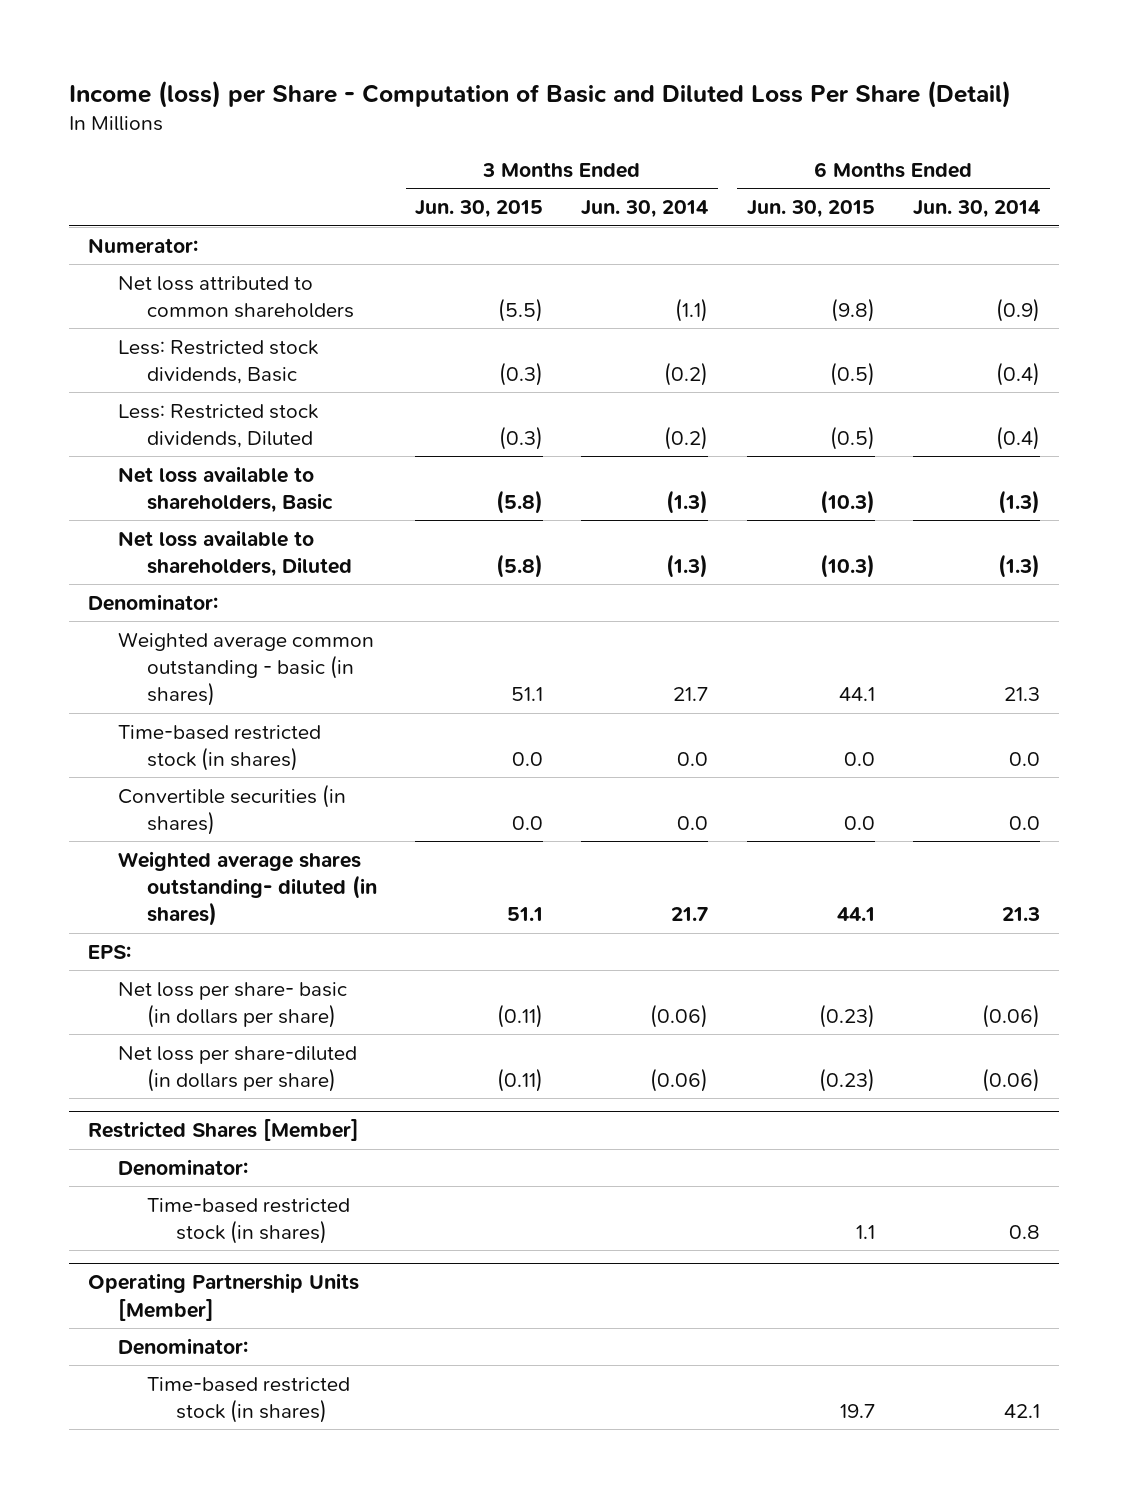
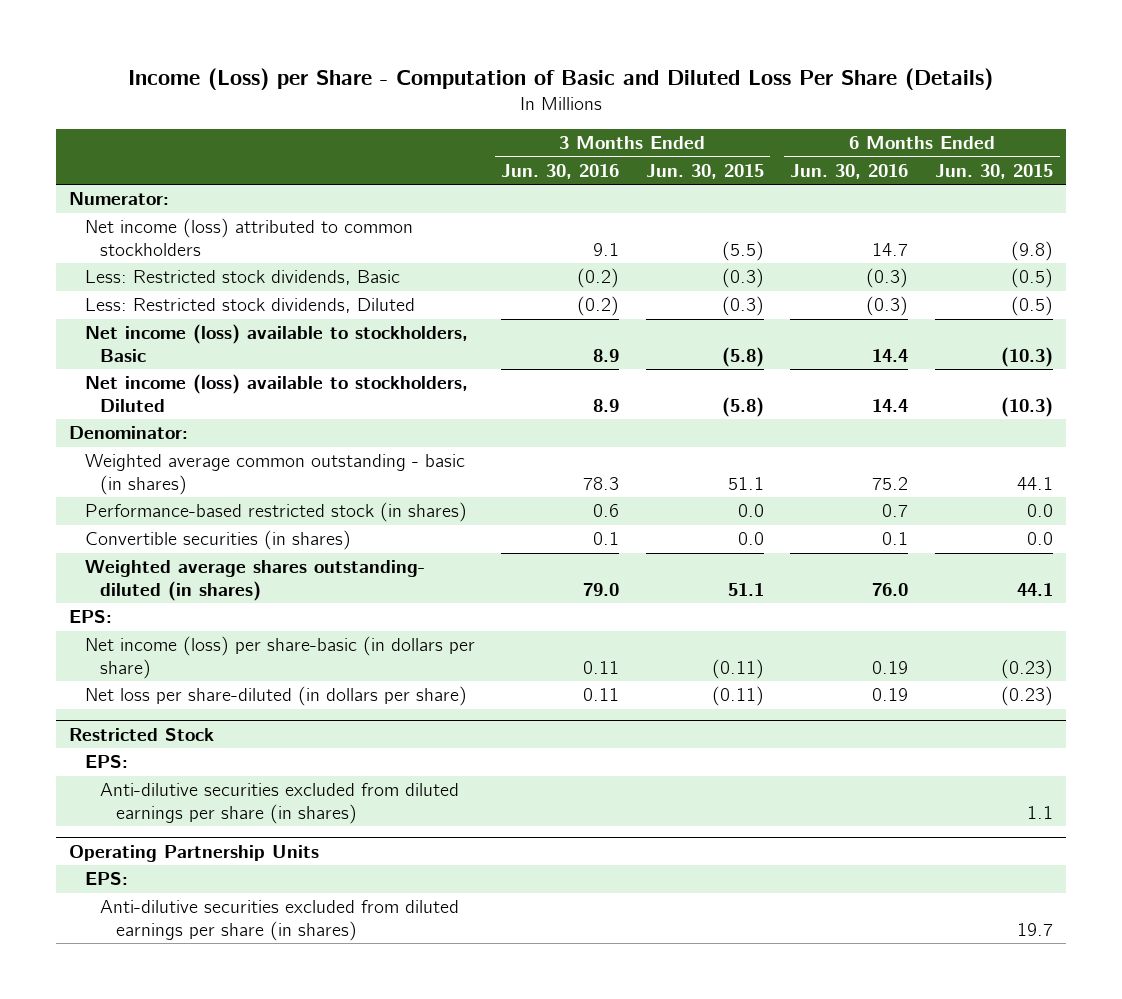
[69,79,1012,108] Income (loss) per Share - Computation of Basic and Diluted Loss Per Share (Detail) -> [128,67,994,90] Income (Loss) per Share - Computation of Basic and Diluted Loss Per Share (Details)
[581,200,709,219] Jun. 30, 2014 -> none
[913,200,1041,219] Jun. 30, 2014 -> none
none -> [501,163,620,179] Jun. 30, 2016
none -> [790,163,909,179] Jun. 30, 2016
[117,275,354,318] Net loss attributed to common shareholders -> [84,218,413,257] Net income (loss) attributed to common stockholders
[117,465,333,513] Net loss available to shareholders, Basic -> [84,324,468,363] Net income (loss) available to stockholders, Basic
[117,529,352,577] Net loss available to shareholders, Diluted -> [84,374,468,413] Net income (loss) available to stockholders, Diluted
[117,724,321,771] Time-based restricted stock (in shares) -> [84,502,467,523] Performance-based restricted stock (in shares)
[117,981,347,1028] Net loss per share- basic (in dollars per share) -> [84,636,475,680] Net income (loss) per share-basic (in dollars per share)
[117,1158,248,1176] Denominator: -> none
[146,1197,350,1244] Time-based restricted stock (in shares) -> none
[117,1337,248,1355] Denominator: -> none
[88,1119,360,1142] Restricted Shares [Member] -> [69,727,215,741] Restricted Stock
none -> [84,755,128,769] EPS:
none -> [100,783,460,825] Anti-dilutive securities excluded from diluted earnings per share (in shares)
[88,1273,360,1321] Operating Partnership Units [Member] -> [69,844,320,862] Operating Partnership Units
none -> [84,872,128,886] EPS:
[146,1376,350,1423] Time-based restricted stock (in shares) -> [100,900,460,942] Anti-dilutive securities excluded from diluted earnings per share (in shares)

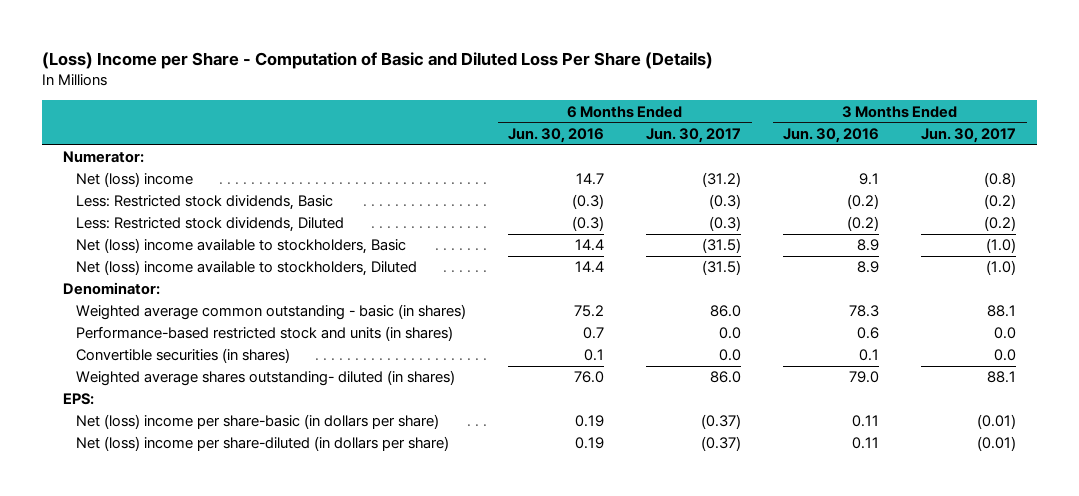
[128,67,994,90] Income (Loss) per Share - Computation of Basic and Diluted Loss Per Share (Details) -> [41,51,713,69] (Loss) Income per Share - Computation of Basic and Diluted Loss Per Share (Details)
[645,163,764,179] Jun. 30, 2015 -> none
[934,163,1053,179] Jun. 30, 2015 -> none
none -> [646,127,742,143] Jun. 30, 2017
none -> [921,127,1017,143] Jun. 30, 2017
[84,218,413,257] Net income (loss) attributed to common stockholders -> [76,172,194,188] Net (loss) income
[84,324,468,363] Net income (loss) available to stockholders, Basic -> [76,238,407,255] Net (loss) income available to stockholders, Basic
[84,374,468,413] Net income (loss) available to stockholders, Diluted -> [76,260,418,277] Net (loss) income available to stockholders, Diluted
[84,502,467,523] Performance-based restricted stock (in shares) -> [76,326,454,342] Performance-based restricted stock and units (in shares)
[69,727,215,741] Restricted Stock -> none
[84,755,128,769] EPS: -> none
[100,783,460,825] Anti-dilutive securities excluded from diluted earnings per share (in shares) -> none
[69,844,320,862] Operating Partnership Units -> none
[84,872,128,886] EPS: -> none
[100,900,460,942] Anti-dilutive securities excluded from diluted earnings per share (in shares) -> none
[84,636,475,680] Net income (loss) per share-basic (in dollars per share) -> [76,414,440,430] Net (loss) income per share-basic (in dollars per share)
[84,686,467,707] Net loss per share-diluted (in dollars per share) -> [76,436,450,452] Net (loss) income per share-diluted (in dollars per share)

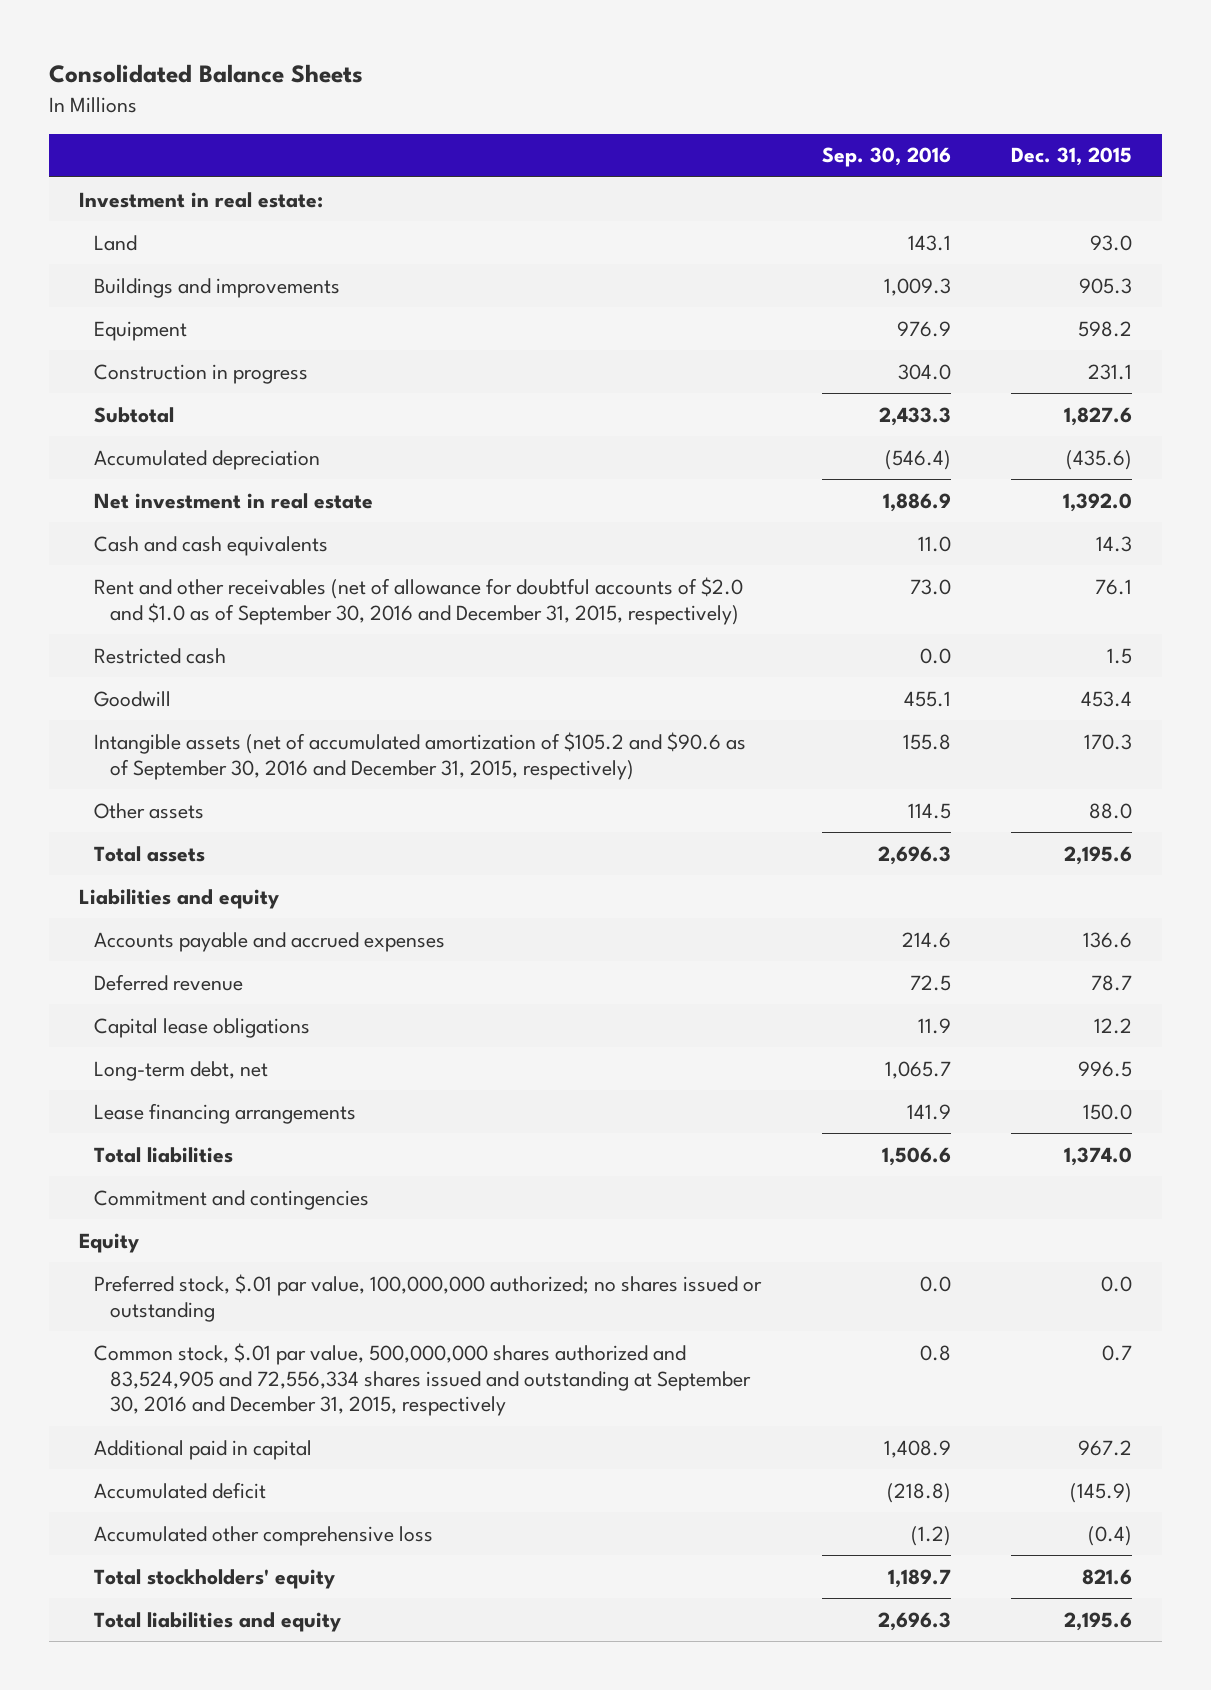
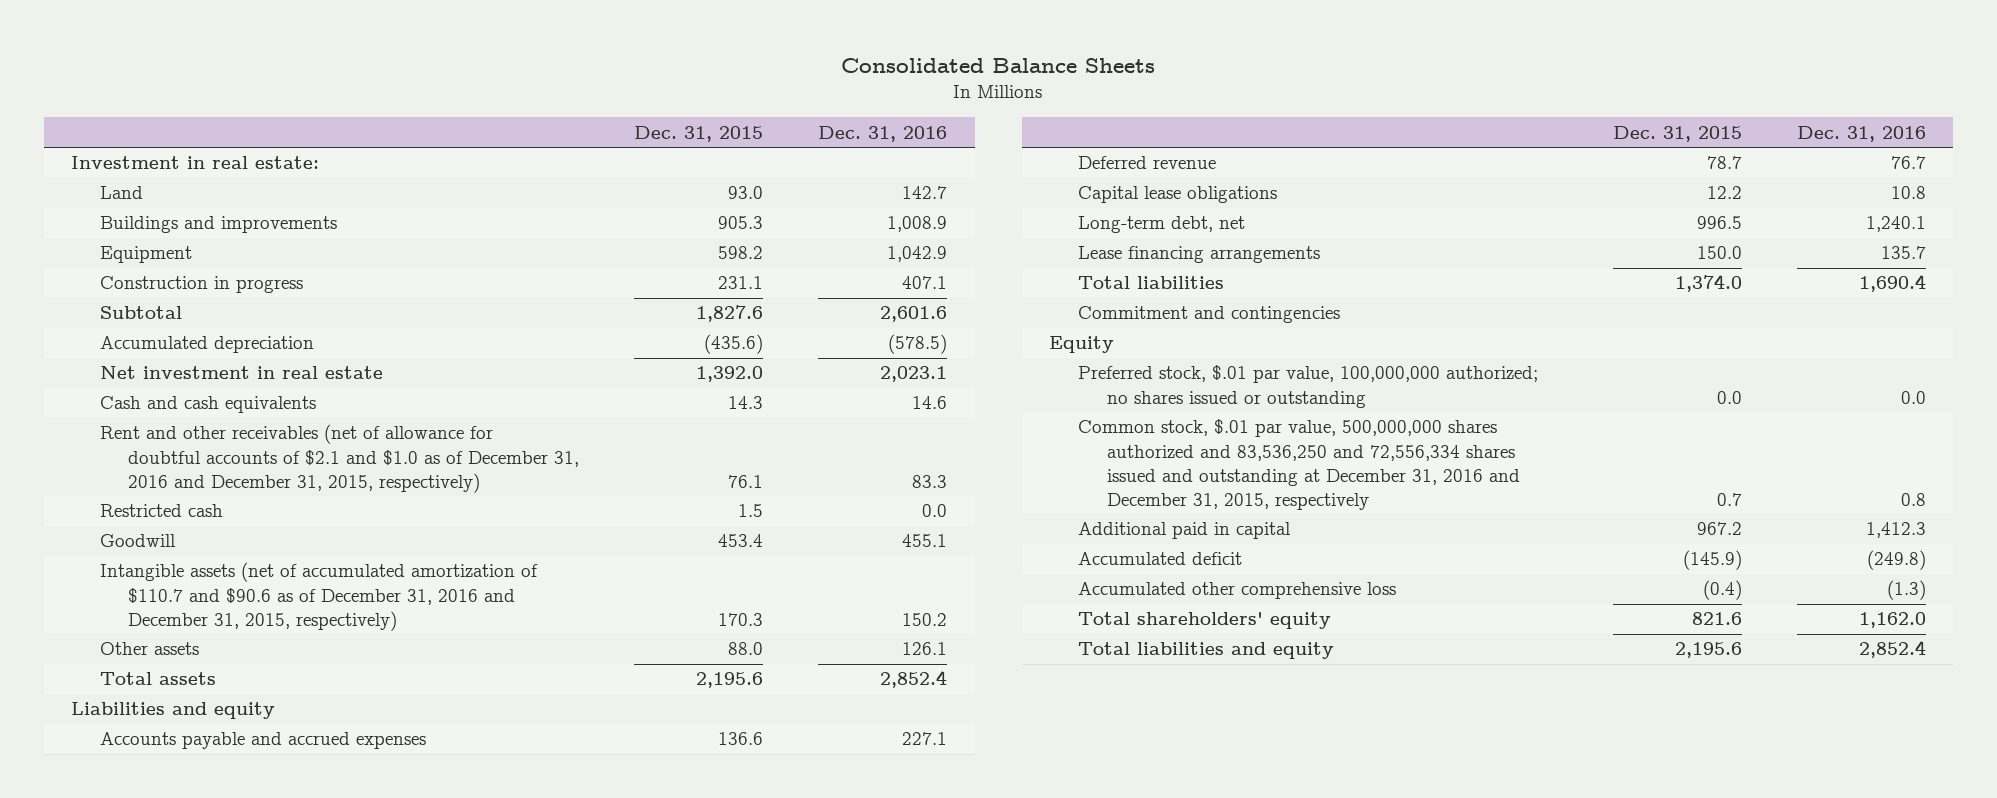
[821,147,951,168] Sep. 30, 2016 -> none
none -> [818,125,948,142] Dec. 31, 2016
[94,576,744,625] Rent and other receivables (net of allowance for doubtful accounts of $2.0 and $1.0 as of September 30, 2016 and December 31, 2015, respectively) -> [99,424,580,493] Rent and other receivables (net of allowance for doubtful accounts of $2.1 and $1.0 as of December 31, 2016 and December 31, 2015, respectively)
[94,731,747,780] Intangible assets (net of accumulated amortization of $105.2 and $90.6 as of September 30, 2016 and December 31, 2015, respectively) -> [99,562,538,631] Intangible assets (net of accumulated amortization of $110.7 and $90.6 as of December 31, 2016 and December 31, 2015, respectively)
[94,1342,752,1417] Common stock, $.01 par value, 500,000,000 shares authorized and 83,524,905 and 72,556,334 shares issued and outstanding at September 30, 2016 and December 31, 2015, respectively -> [1078,419,1520,510] Common stock, $.01 par value, 500,000,000 shares authorized and 83,536,250 and 72,556,334 shares issued and outstanding at December 31, 2016 and December 31, 2015, respectively
[94,1568,336,1589] Total stockholders' equity -> [1078,612,1332,630] Total shareholders' equity

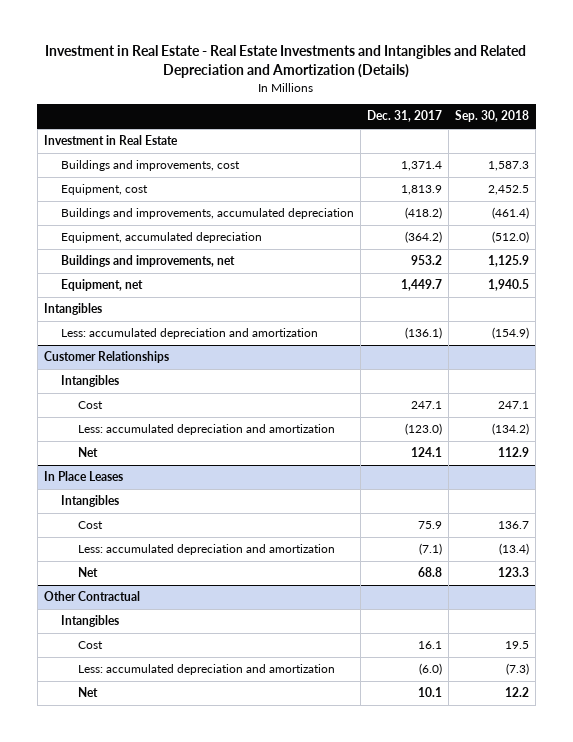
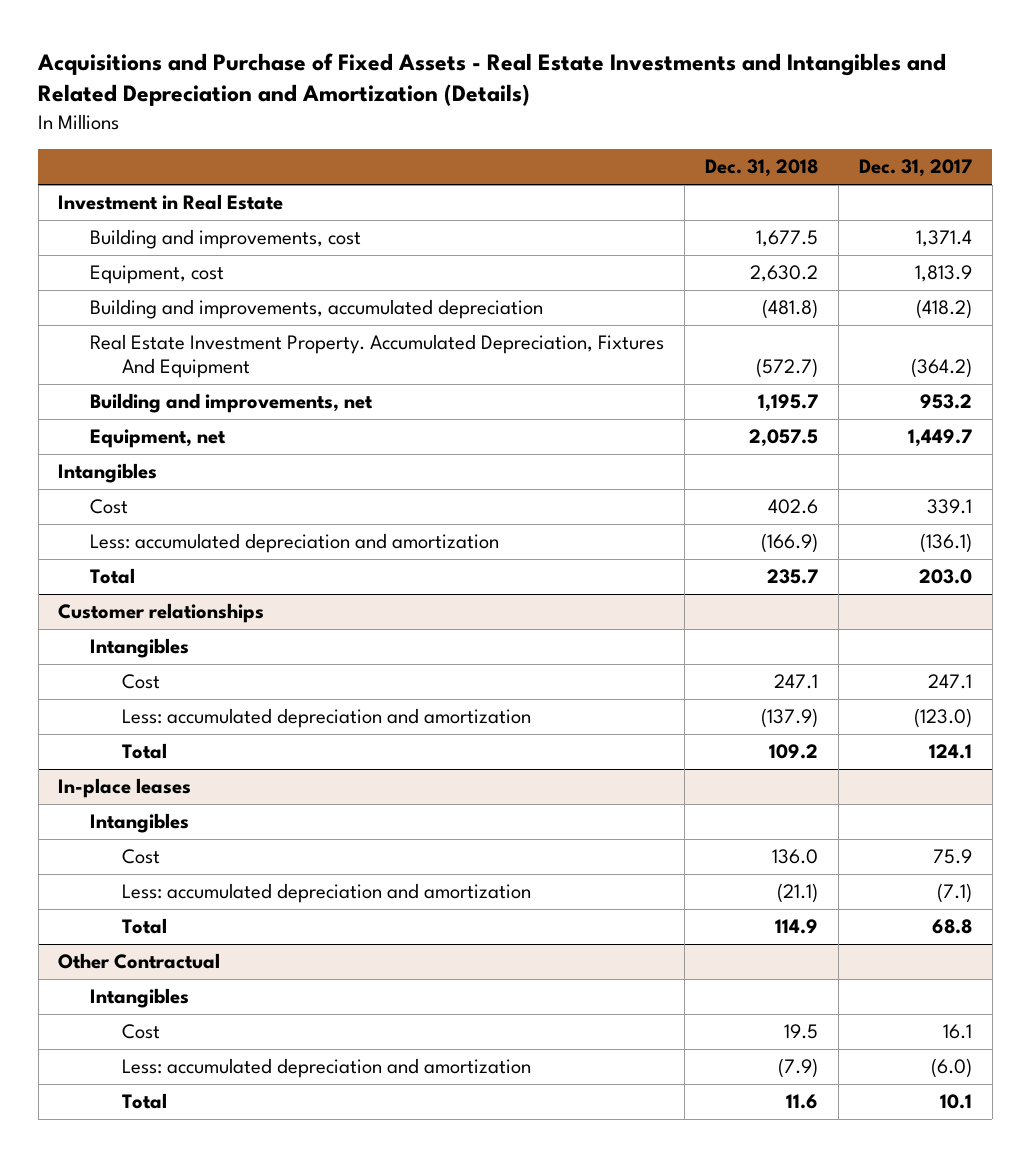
[45,45,527,79] Investment in Real Estate - Real Estate Investments and Intangibles and Related Depreciation and Amortization (Details) -> [37,52,947,107] Acquisitions and Purchase of Fixed Assets - Real Estate Investments and Intangibles and Related Depreciation and Amortization (Details)
[454,110,529,123] Sep. 30, 2018 -> none
none -> [704,159,818,178] Dec. 31, 2018
[60,160,240,172] Buildings and improvements, cost -> [90,229,362,250] Building and improvements, cost
[60,208,354,220] Buildings and improvements, accumulated depreciation -> [90,299,544,320] Building and improvements, accumulated depreciation
[60,232,262,244] Equipment, accumulated depreciation -> [90,334,665,379] Real Estate Investment Property. Accumulated Depreciation, Fixtures And Equipment
[60,255,235,268] Buildings and improvements, net -> [90,393,374,414] Building and improvements, net
none -> [90,499,129,515] Cost
none -> [90,568,136,585] Total
[43,351,169,364] Customer Relationships -> [58,603,265,624] Customer relationships
[77,447,98,458] Net -> [121,743,167,760] Total
[43,471,123,482] In Place Leases -> [58,778,192,799] In-place leases
[77,567,98,578] Net -> [121,918,167,935] Total
[77,687,98,698] Net -> [121,1093,167,1110] Total

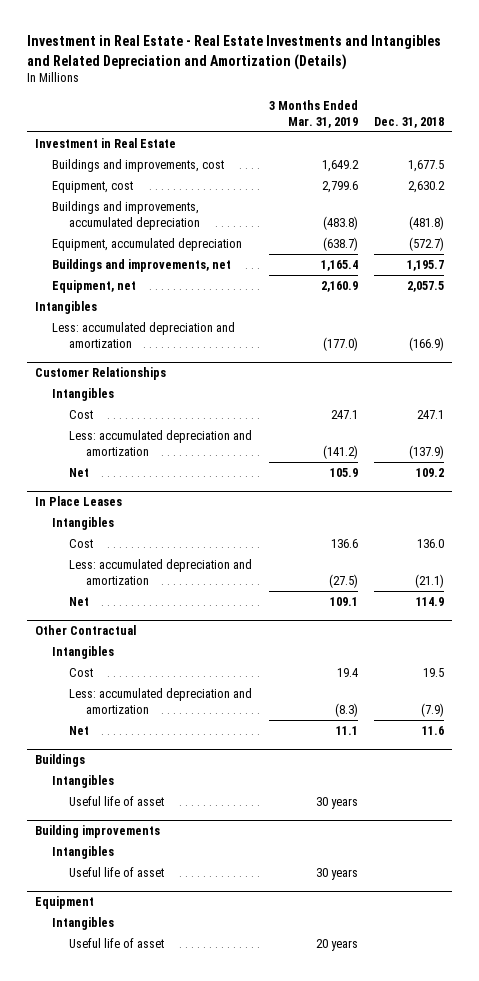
[37,52,947,107] Acquisitions and Purchase of Fixed Assets - Real Estate Investments and Intangibles and Related Depreciation and Amortization (Details) -> [27,35,442,70] Investment in Real Estate - Real Estate Investments and Intangibles and Related Depreciation and Amortization (Details)
[858,159,972,178] Dec. 31, 2017 -> none
none -> [268,99,358,128] 3 Months Ended Mar. 31, 2019
[90,229,362,250] Building and improvements, cost -> [52,158,225,172] Buildings and improvements, cost
[90,299,544,320] Building and improvements, accumulated depreciation -> [52,200,201,230] Buildings and improvements, accumulated depreciation
[90,334,665,379] Real Estate Investment Property. Accumulated Depreciation, Fixtures And Equipment -> [52,237,243,251] Equipment, accumulated depreciation
[90,393,374,414] Building and improvements, net -> [52,258,232,272] Buildings and improvements, net
[90,499,129,515] Cost -> none
[90,568,136,585] Total -> none
[58,603,265,624] Customer relationships -> [35,366,167,380] Customer Relationships
[121,743,167,760] Total -> [69,467,90,477] Net
[58,778,192,799] In-place leases -> [35,495,123,506] In Place Leases
[121,918,167,935] Total -> [69,596,90,606] Net
[121,1093,167,1110] Total -> [69,725,90,735] Net
none -> [35,753,86,767] Buildings
none -> [52,774,115,788] Intangibles
none -> [69,795,165,806] Useful life of asset
none -> [35,824,161,838] Building improvements
none -> [52,845,115,859] Intangibles
none -> [69,866,165,877] Useful life of asset
none -> [35,895,95,909] Equipment
none -> [52,916,115,930] Intangibles
none -> [69,937,165,948] Useful life of asset

